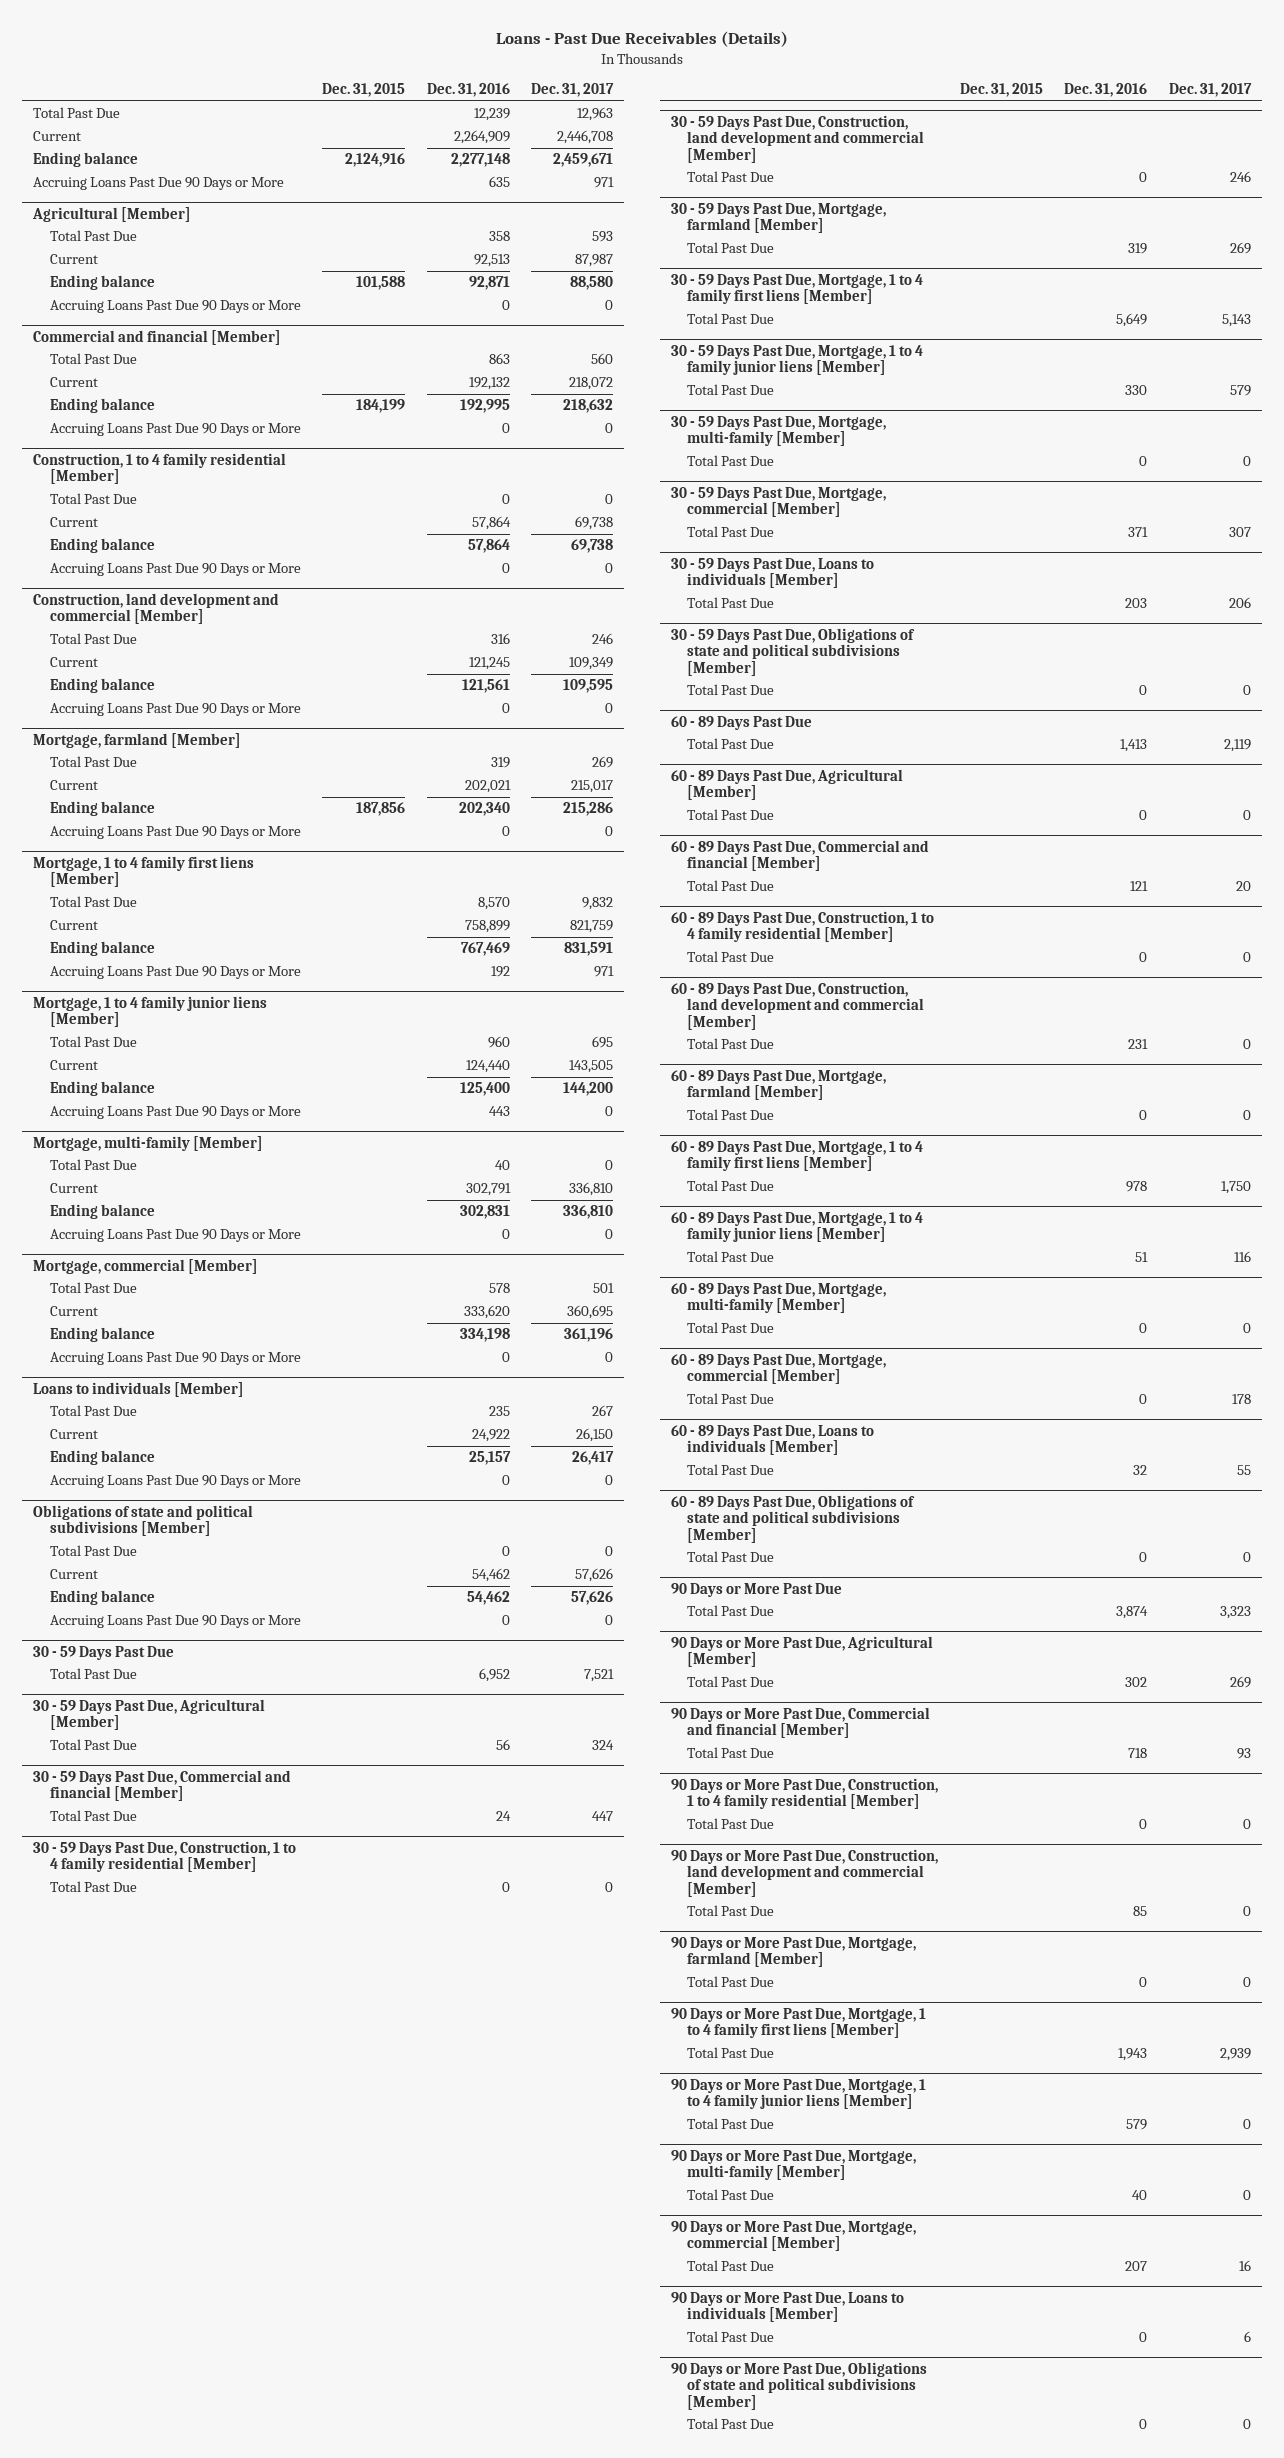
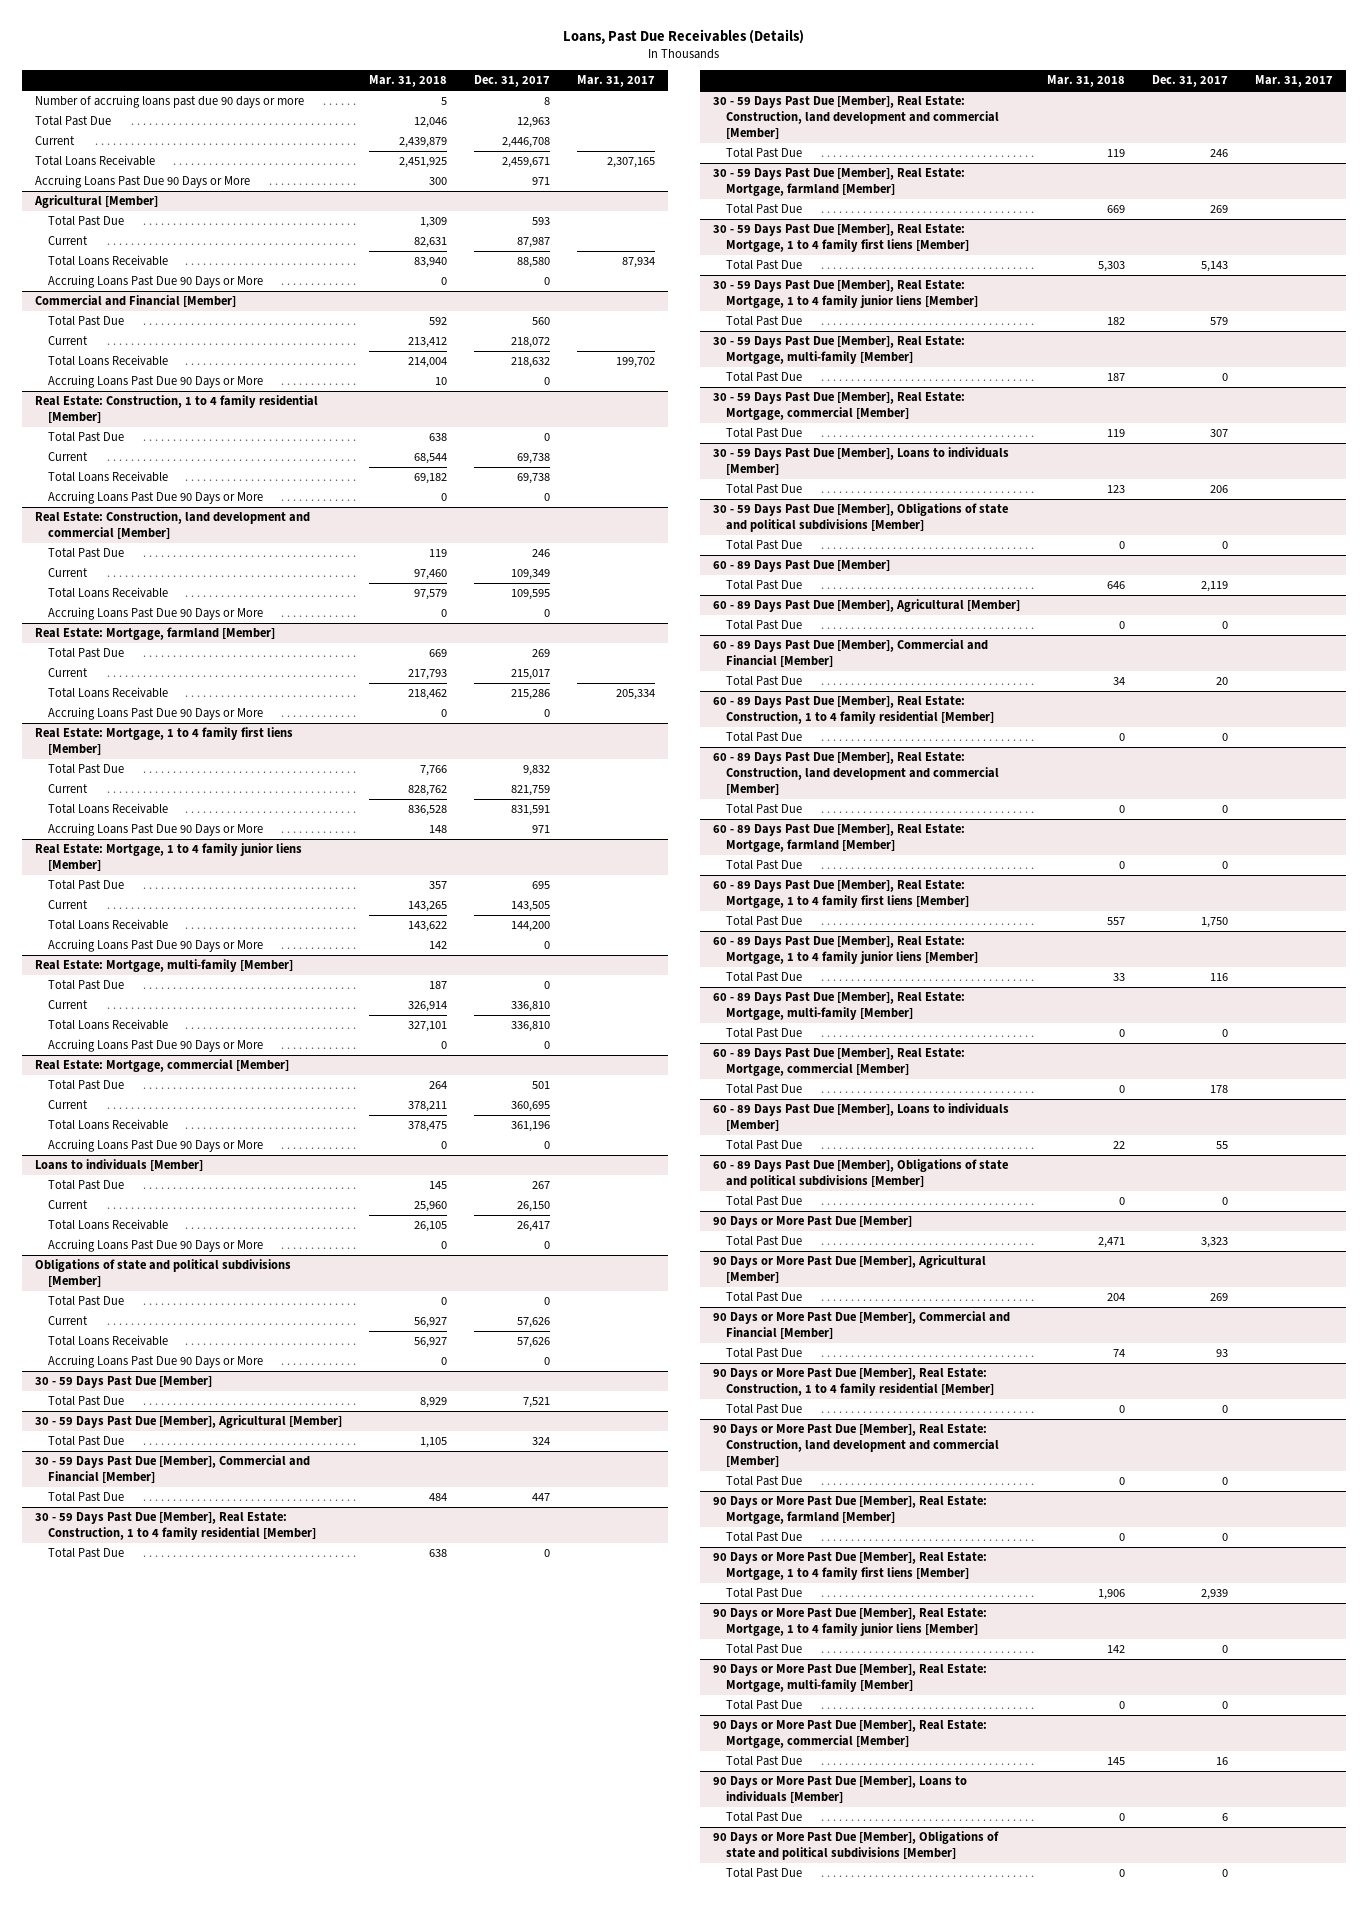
[495,31,788,48] Loans - Past Due Receivables (Details) -> [563,28,805,44] Loans, Past Due Receivables (Details)
[322,83,406,98] Dec. 31, 2015 -> none
[426,83,510,98] Dec. 31, 2016 -> none
none -> [369,75,448,88] Mar. 31, 2018
none -> [576,75,655,88] Mar. 31, 2017
none -> [35,95,305,109] Number of accruing loans past due 90 days or more
[32,152,138,168] Ending balance -> [35,155,156,167] Total Loans Receivable
[49,275,155,291] Ending balance -> [47,255,168,267] Total Loans Receivable
[32,329,281,345] Commercial and financial [Member] -> [35,295,237,308] Commercial and Financial [Member]
[49,398,155,414] Ending balance -> [47,355,168,367] Total Loans Receivable
[32,452,286,485] Construction, 1 to 4 family residential [Member] -> [35,395,319,424] Real Estate: Construction, 1 to 4 family residential [Member]
[49,538,155,554] Ending balance -> [47,471,168,483] Total Loans Receivable
[32,592,279,625] Construction, land development and commercial [Member] -> [35,511,311,540] Real Estate: Construction, land development and commercial [Member]
[49,678,155,694] Ending balance -> [47,587,168,599] Total Loans Receivable
[32,732,241,748] Mortgage, farmland [Member] -> [35,627,276,641] Real Estate: Mortgage, farmland [Member]
[49,801,155,817] Ending balance -> [47,687,168,699] Total Loans Receivable
[32,855,254,888] Mortgage, 1 to 4 family first liens [Member] -> [35,727,294,756] Real Estate: Mortgage, 1 to 4 family first liens [Member]
[49,941,155,957] Ending balance -> [47,803,168,815] Total Loans Receivable
[32,995,267,1028] Mortgage, 1 to 4 family junior liens [Member] -> [35,843,303,872] Real Estate: Mortgage, 1 to 4 family junior liens [Member]
[49,1081,155,1097] Ending balance -> [47,919,168,931] Total Loans Receivable
[32,1135,263,1151] Mortgage, multi-family [Member] -> [35,959,294,973] Real Estate: Mortgage, multi-family [Member]
[49,1204,155,1220] Ending balance -> [47,1019,168,1031] Total Loans Receivable
[32,1258,258,1274] Mortgage, commercial [Member] -> [35,1059,290,1073] Real Estate: Mortgage, commercial [Member]
[49,1327,155,1343] Ending balance -> [47,1119,168,1131] Total Loans Receivable
[49,1450,155,1466] Ending balance -> [47,1219,168,1231] Total Loans Receivable
[49,1590,155,1606] Ending balance -> [47,1335,168,1347] Total Loans Receivable
[32,1645,174,1660] 30 - 59 Days Past Due -> [35,1376,213,1389] 30 - 59 Days Past Due [Member]
[32,1698,265,1731] 30 - 59 Days Past Due, Agricultural [Member] -> [35,1415,343,1429] 30 - 59 Days Past Due [Member], Agricultural [Member]
[32,1769,291,1802] 30 - 59 Days Past Due, Commercial and financial [Member] -> [35,1455,311,1484] 30 - 59 Days Past Due [Member], Commercial and Financial [Member]
[32,1840,296,1873] 30 - 59 Days Past Due, Construction, 1 to 4 family residential [Member] -> [35,1512,316,1541] 30 - 59 Days Past Due [Member], Real Estate: Construction, 1 to 4 family residential [Member]
[670,114,925,163] 30 - 59 Days Past Due, Construction, land development and commercial [Member] -> [713,96,999,140] 30 - 59 Days Past Due [Member], Real Estate: Construction, land development and commercial [Member]
[670,202,886,234] 30 - 59 Days Past Due, Mortgage, farmland [Member] -> [713,168,966,197] 30 - 59 Days Past Due [Member], Real Estate: Mortgage, farmland [Member]
[670,273,923,305] 30 - 59 Days Past Due, Mortgage, 1 to 4 family first liens [Member] -> [713,224,969,253] 30 - 59 Days Past Due [Member], Real Estate: Mortgage, 1 to 4 family first liens [Member]
[670,344,923,376] 30 - 59 Days Past Due, Mortgage, 1 to 4 family junior liens [Member] -> [713,280,978,309] 30 - 59 Days Past Due [Member], Real Estate: Mortgage, 1 to 4 family junior liens [Member]
[670,415,886,447] 30 - 59 Days Past Due, Mortgage, multi-family [Member] -> [713,336,966,365] 30 - 59 Days Past Due [Member], Real Estate: Mortgage, multi-family [Member]
[670,486,886,518] 30 - 59 Days Past Due, Mortgage, commercial [Member] -> [713,392,966,421] 30 - 59 Days Past Due [Member], Real Estate: Mortgage, commercial [Member]
[670,557,874,589] 30 - 59 Days Past Due, Loans to individuals [Member] -> [713,447,1010,476] 30 - 59 Days Past Due [Member], Loans to individuals [Member]
[670,627,915,676] 30 - 59 Days Past Due, Obligations of state and political subdivisions [Member] -> [713,503,1009,533] 30 - 59 Days Past Due [Member], Obligations of state and political subdivisions [Member]
[670,715,812,730] 60 - 89 Days Past Due -> [713,560,891,573] 60 - 89 Days Past Due [Member]
[670,768,903,801] 60 - 89 Days Past Due, Agricultural [Member] -> [713,599,1021,613] 60 - 89 Days Past Due [Member], Agricultural [Member]
[670,839,929,872] 60 - 89 Days Past Due, Commercial and financial [Member] -> [713,639,989,668] 60 - 89 Days Past Due [Member], Commercial and Financial [Member]
[670,910,934,943] 60 - 89 Days Past Due, Construction, 1 to 4 family residential [Member] -> [713,696,994,725] 60 - 89 Days Past Due [Member], Real Estate: Construction, 1 to 4 family residential [Member]
[670,981,925,1030] 60 - 89 Days Past Due, Construction, land development and commercial [Member] -> [713,752,999,796] 60 - 89 Days Past Due [Member], Real Estate: Construction, land development and commercial [Member]
[670,1069,886,1101] 60 - 89 Days Past Due, Mortgage, farmland [Member] -> [713,824,966,853] 60 - 89 Days Past Due [Member], Real Estate: Mortgage, farmland [Member]
[670,1140,923,1172] 60 - 89 Days Past Due, Mortgage, 1 to 4 family first liens [Member] -> [713,880,969,909] 60 - 89 Days Past Due [Member], Real Estate: Mortgage, 1 to 4 family first liens [Member]
[670,1211,923,1243] 60 - 89 Days Past Due, Mortgage, 1 to 4 family junior liens [Member] -> [713,936,978,965] 60 - 89 Days Past Due [Member], Real Estate: Mortgage, 1 to 4 family junior liens [Member]
[670,1282,886,1314] 60 - 89 Days Past Due, Mortgage, multi-family [Member] -> [713,992,966,1021] 60 - 89 Days Past Due [Member], Real Estate: Mortgage, multi-family [Member]
[670,1353,886,1385] 60 - 89 Days Past Due, Mortgage, commercial [Member] -> [713,1048,966,1077] 60 - 89 Days Past Due [Member], Real Estate: Mortgage, commercial [Member]
[670,1424,874,1456] 60 - 89 Days Past Due, Loans to individuals [Member] -> [713,1103,1010,1132] 60 - 89 Days Past Due [Member], Loans to individuals [Member]
[670,1494,915,1543] 60 - 89 Days Past Due, Obligations of state and political subdivisions [Member] -> [713,1159,1009,1189] 60 - 89 Days Past Due [Member], Obligations of state and political subdivisions [Member]
[670,1582,842,1597] 90 Days or More Past Due -> [713,1216,913,1229] 90 Days or More Past Due [Member]
[670,1635,933,1668] 90 Days or More Past Due, Agricultural [Member] -> [713,1255,987,1284] 90 Days or More Past Due [Member], Agricultural [Member]
[670,1706,930,1739] 90 Days or More Past Due, Commercial and financial [Member] -> [713,1311,1011,1340] 90 Days or More Past Due [Member], Commercial and Financial [Member]
[670,1777,938,1810] 90 Days or More Past Due, Construction, 1 to 4 family residential [Member] -> [713,1368,994,1397] 90 Days or More Past Due [Member], Real Estate: Construction, 1 to 4 family residential [Member]
[670,1848,938,1897] 90 Days or More Past Due, Construction, land development and commercial [Member] -> [713,1424,999,1468] 90 Days or More Past Due [Member], Real Estate: Construction, land development and commercial [Member]
[670,1936,916,1968] 90 Days or More Past Due, Mortgage, farmland [Member] -> [713,1496,988,1525] 90 Days or More Past Due [Member], Real Estate: Mortgage, farmland [Member]
[670,2007,926,2039] 90 Days or More Past Due, Mortgage, 1 to 4 family first liens [Member] -> [713,1552,988,1581] 90 Days or More Past Due [Member], Real Estate: Mortgage, 1 to 4 family first liens [Member]
[670,2078,926,2110] 90 Days or More Past Due, Mortgage, 1 to 4 family junior liens [Member] -> [713,1608,988,1637] 90 Days or More Past Due [Member], Real Estate: Mortgage, 1 to 4 family junior liens [Member]
[670,2149,916,2181] 90 Days or More Past Due, Mortgage, multi-family [Member] -> [713,1664,988,1693] 90 Days or More Past Due [Member], Real Estate: Mortgage, multi-family [Member]
[670,2220,916,2252] 90 Days or More Past Due, Mortgage, commercial [Member] -> [713,1720,988,1749] 90 Days or More Past Due [Member], Real Estate: Mortgage, commercial [Member]
[670,2291,904,2323] 90 Days or More Past Due, Loans to individuals [Member] -> [713,1776,968,1804] 90 Days or More Past Due [Member], Loans to individuals [Member]
[670,2361,927,2410] 90 Days or More Past Due, Obligations of state and political subdivisions [Member] -> [713,1831,1000,1861] 90 Days or More Past Due [Member], Obligations of state and political subdivisions [Member]

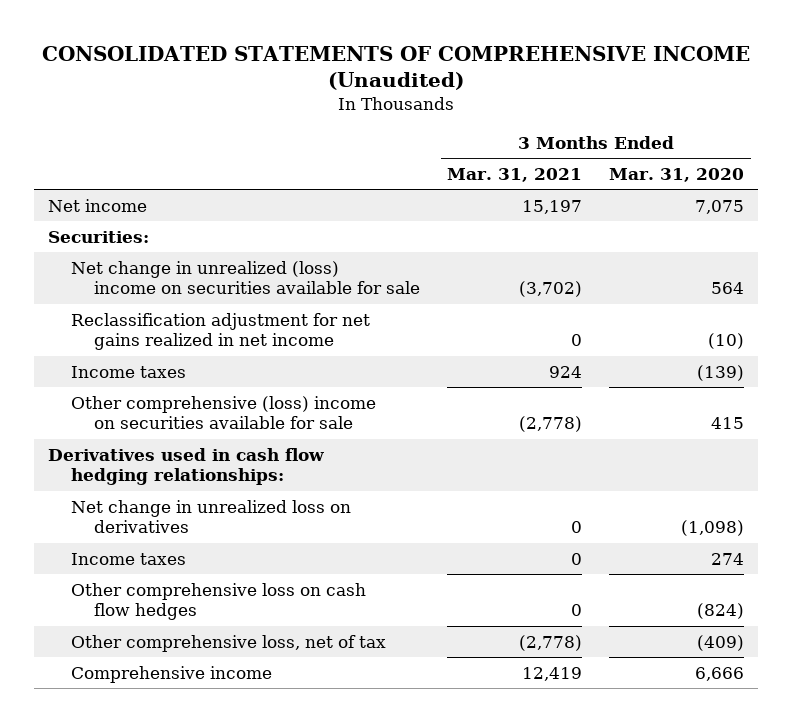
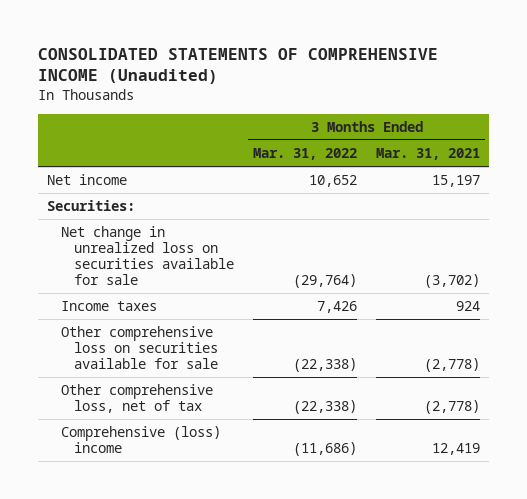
[609,168,745,183] Mar. 31, 2020 -> none
none -> [253,148,358,161] Mar. 31, 2022
[71,312,371,351] Reclassification adjustment for net gains realized in net income -> none
[71,260,421,295] Net change in unrealized (loss) income on securities available for sale -> [60,226,235,286] Net change in unrealized loss on securities available for sale
[47,447,324,486] Derivatives used in cash flow hedging relationships: -> none
[71,499,352,534] Net change in unrealized loss on derivatives -> none
[71,552,187,565] Income taxes -> none
[71,582,367,621] Other comprehensive loss on cash flow hedges -> none
[71,395,377,430] Other comprehensive (loss) income on securities available for sale -> [60,326,219,370] Other comprehensive loss on securities available for sale
[71,665,273,683] Comprehensive income -> [60,426,221,454] Comprehensive (loss) income

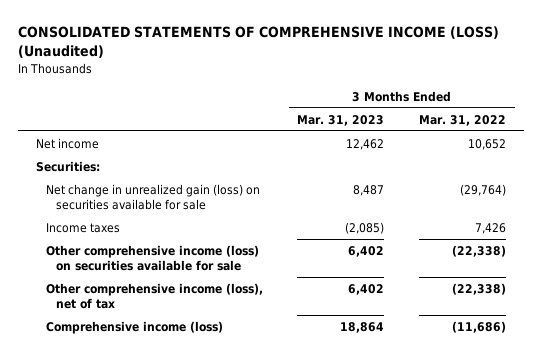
[37,47,438,85] CONSOLIDATED STATEMENTS OF COMPREHENSIVE INCOME (Unaudited) -> [18,26,500,59] CONSOLIDATED STATEMENTS OF COMPREHENSIVE INCOME (LOSS) (Unaudited)
[375,148,480,161] Mar. 31, 2021 -> none
none -> [297,114,385,126] Mar. 31, 2023
[60,226,235,286] Net change in unrealized loss on securities available for sale -> [45,183,260,211] Net change in unrealized gain (loss) on securities available for sale
[60,326,219,370] Other comprehensive loss on securities available for sale -> [45,244,259,272] Other comprehensive income (loss) on securities available for sale
[60,384,213,414] Other comprehensive loss, net of tax -> [45,282,263,310] Other comprehensive income (loss), net of tax
[60,426,221,454] Comprehensive (loss) income -> [45,320,223,334] Comprehensive income (loss)

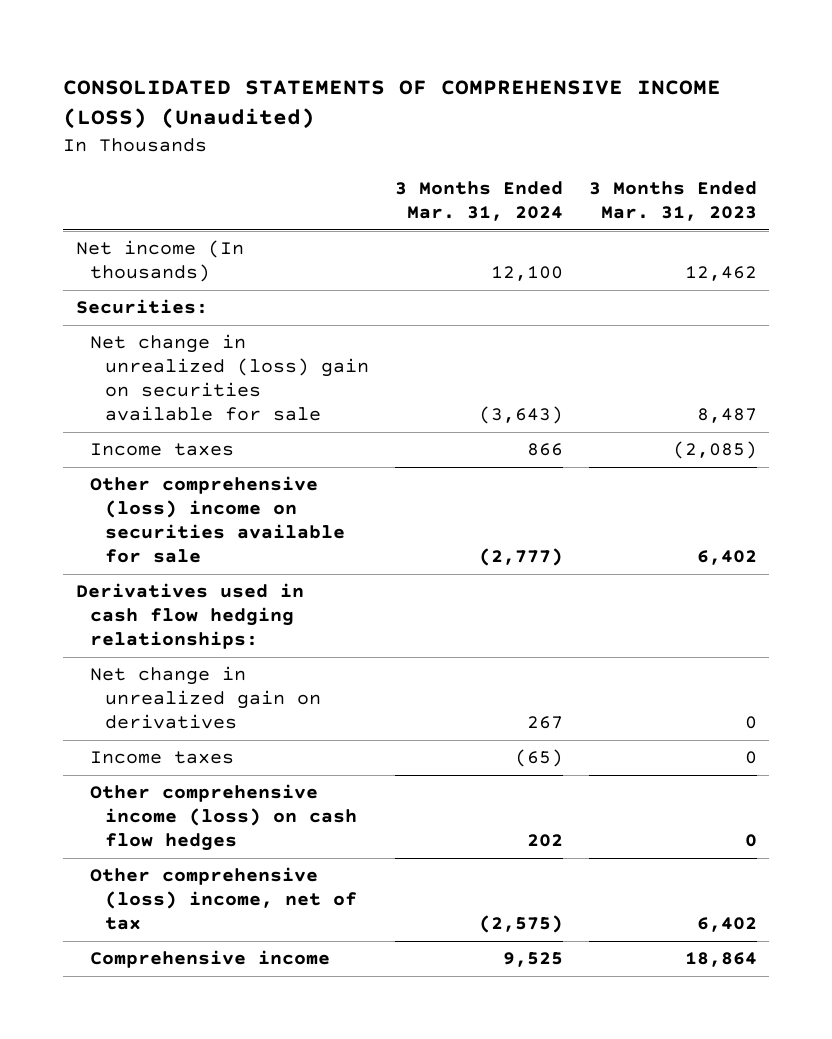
[419,114,507,126] Mar. 31, 2022 -> none
none -> [394,181,563,222] 3 Months Ended Mar. 31, 2024
[35,137,99,149] Net income -> [75,240,244,283] Net income (In thousands)
[45,183,260,211] Net change in unrealized gain (loss) on securities available for sale -> [90,334,369,421] Net change in unrealized (loss) gain on securities available for sale
[45,244,259,272] Other comprehensive income (loss) on securities available for sale -> [90,476,345,563] Other comprehensive (loss) income on securities available for sale
none -> [75,583,304,650] Derivatives used in cash flow hedging relationships:
none -> [90,666,321,730] Net change in unrealized gain on derivatives
none -> [90,751,235,765] Income taxes
none -> [90,784,357,852] Other comprehensive income (loss) on cash flow hedges
[45,282,263,310] Other comprehensive income (loss), net of tax -> [90,867,357,931] Other comprehensive (loss) income, net of tax
[45,320,223,334] Comprehensive income (loss) -> [90,950,331,969] Comprehensive income

